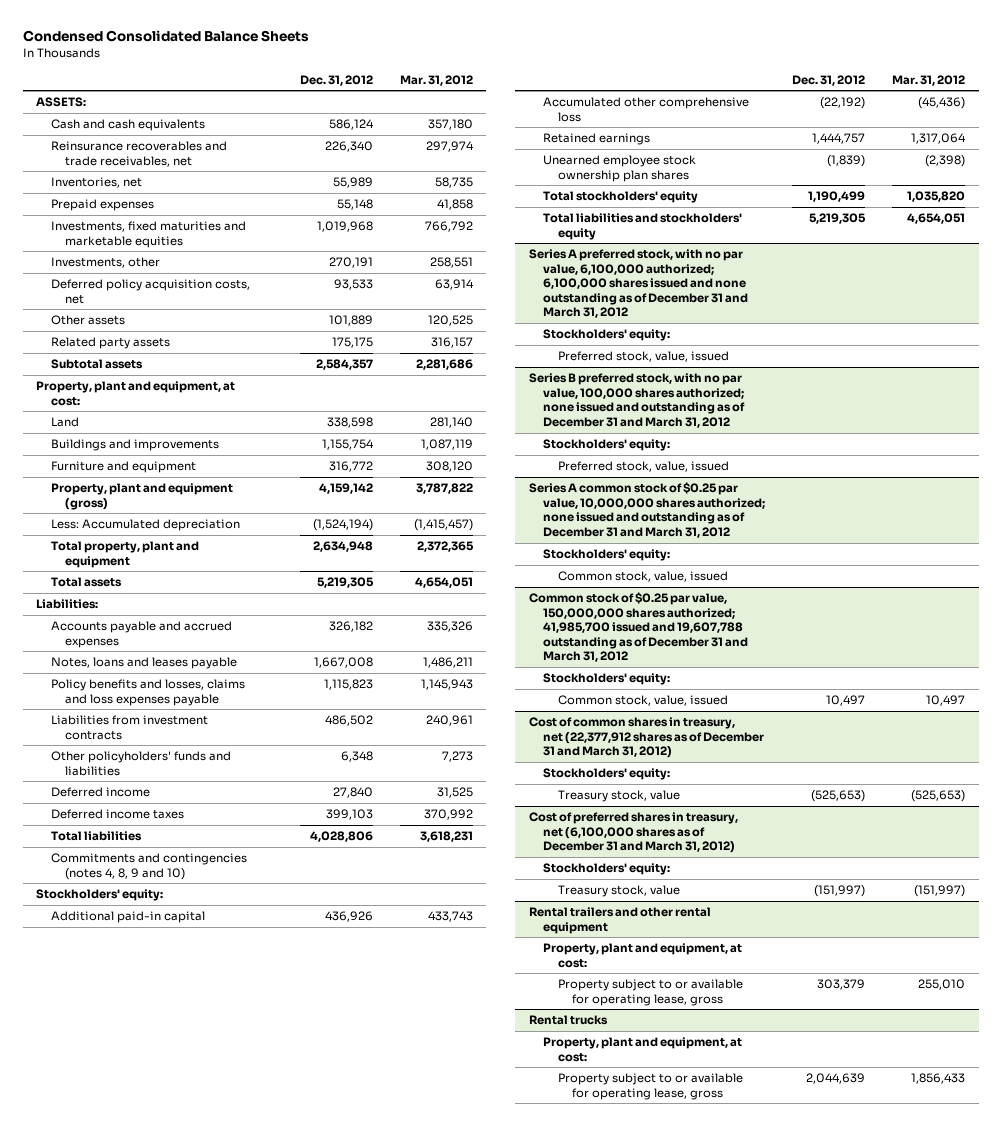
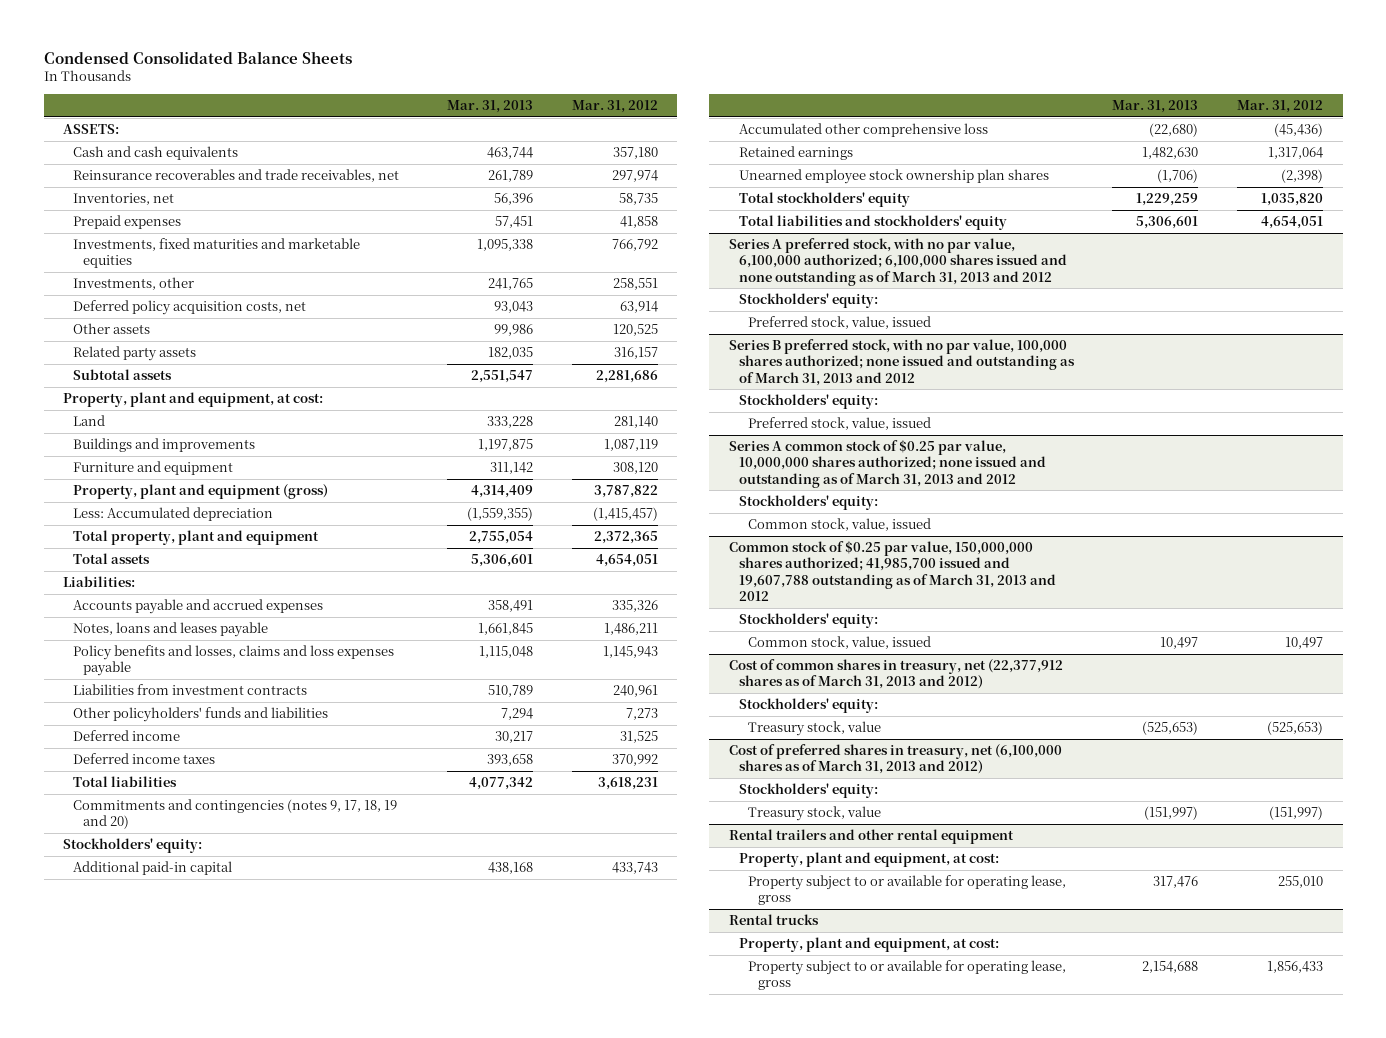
[299,74,373,86] Dec. 31, 2012 -> none
none -> [446,100,533,114] Mar. 31, 2013
[50,853,247,880] Commitments and contingencies (notes 4, 8, 9 and 10) -> [72,799,397,830] Commitments and contingencies (notes 9, 17, 18, 19 and 20)
[528,249,749,319] Series A preferred stock, with no par value, 6,100,000 authorized; 6,100,000 shares issued and none outstanding as of December 31 and March 31, 2012 -> [728,238,1067,286] Series A preferred stock, with no par value, 6,100,000 authorized; 6,100,000 shares issued and none outstanding as of March 31, 2013 and 2012
[528,373,746,428] Series B preferred stock, with no par value, 100,000 shares authorized; none issued and outstanding as of December 31 and March 31, 2012 -> [728,339,1075,386] Series B preferred stock, with no par value, 100,000 shares authorized; none issued and outstanding as of March 31, 2013 and 2012
[528,482,766,538] Series A common stock of $0.25 par value, 10,000,000 shares authorized; none issued and outstanding as of December 31 and March 31, 2012 -> [728,440,1046,488] Series A common stock of $0.25 par value, 10,000,000 shares authorized; none issued and outstanding as of March 31, 2013 and 2012
[528,592,749,663] Common stock of $0.25 par value, 150,000,000 shares authorized; 41,985,700 issued and 19,607,788 outstanding as of December 31 and March 31, 2012 -> [728,541,1056,602] Common stock of $0.25 par value, 150,000,000 shares authorized; 41,985,700 issued and 19,607,788 outstanding as of March 31, 2013 and 2012
[528,717,765,759] Cost of common shares in treasury, net (22,377,912 shares as of December 31 and March 31, 2012) -> [728,659,1063,690] Cost of common shares in treasury, net (22,377,912 shares as of March 31, 2013 and 2012)
[528,812,738,854] Cost of preferred shares in treasury, net (6,100,000 shares as of December 31 and March 31, 2012) -> [728,744,1062,775] Cost of preferred shares in treasury, net (6,100,000 shares as of March 31, 2013 and 2012)

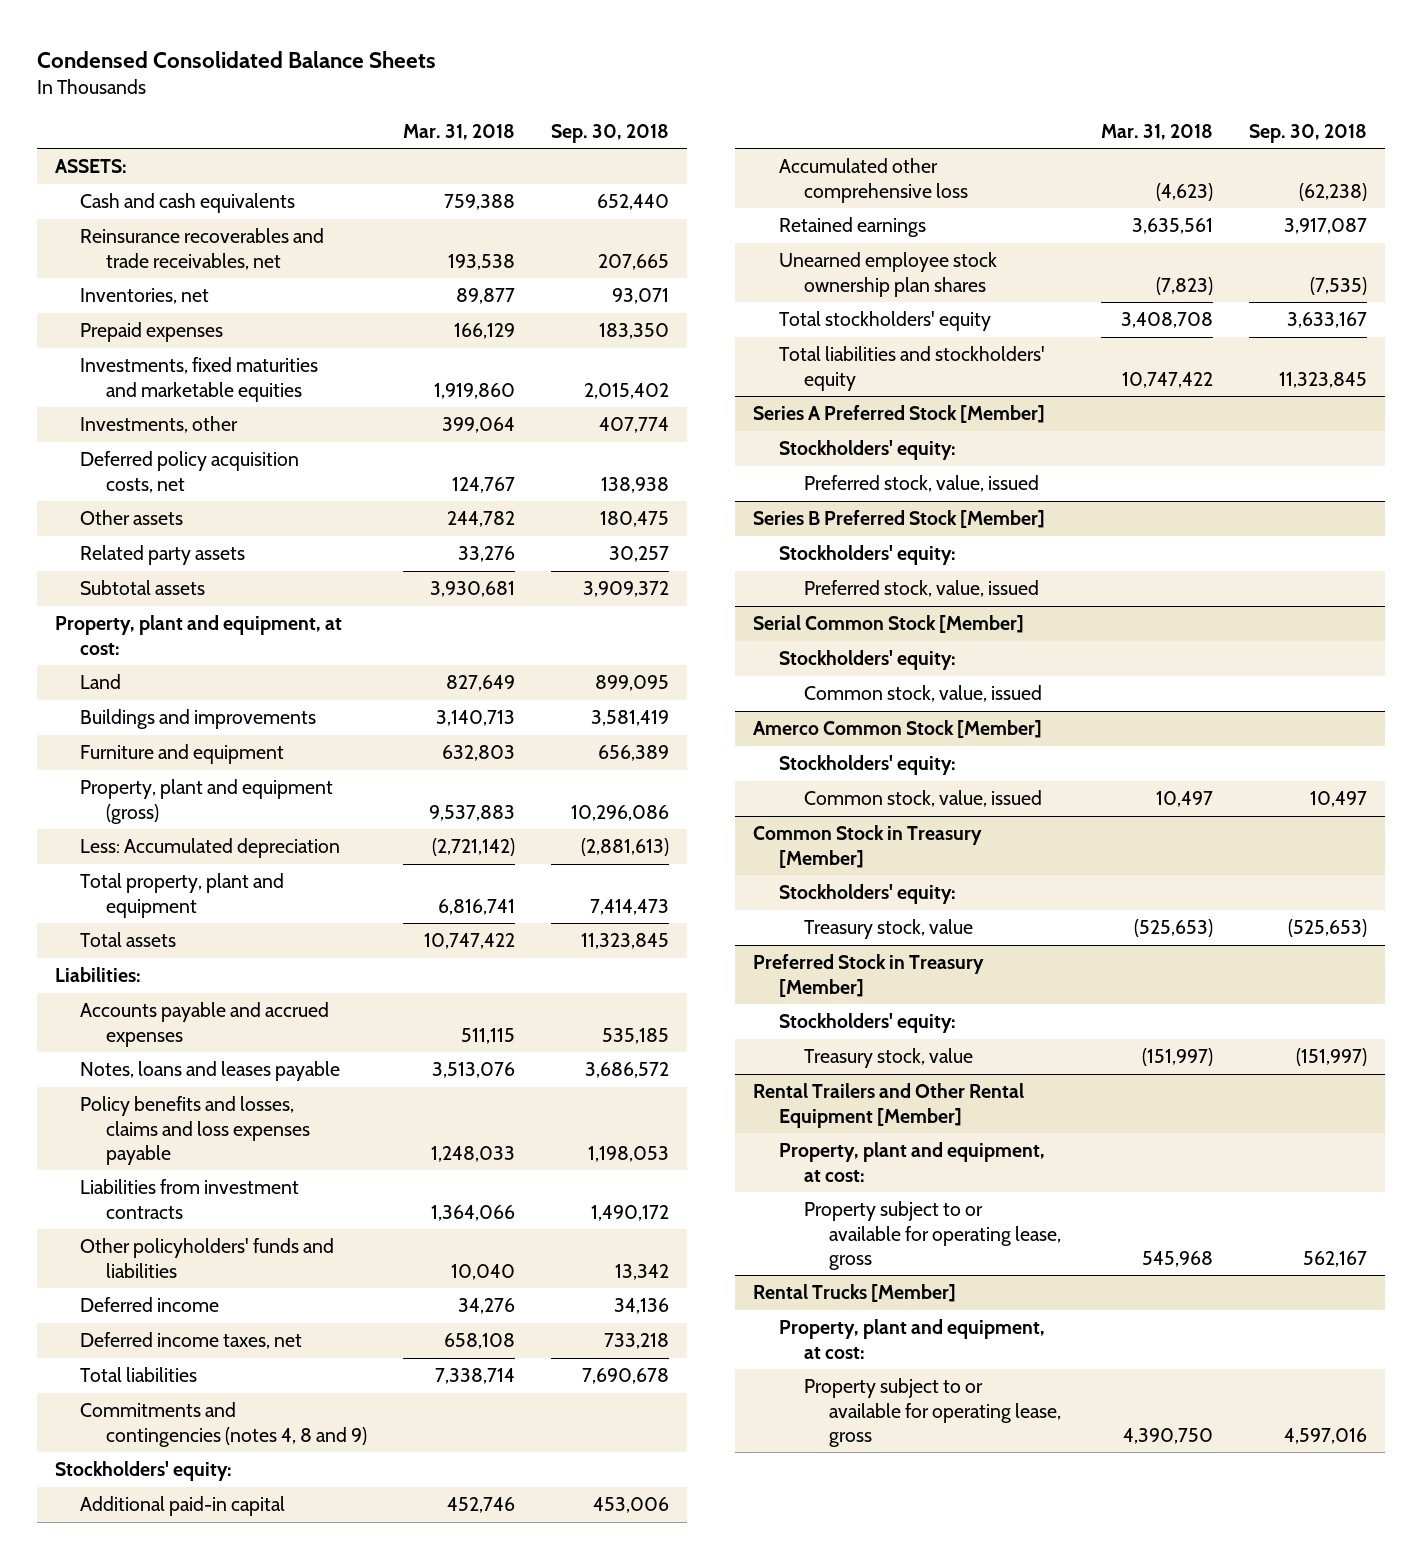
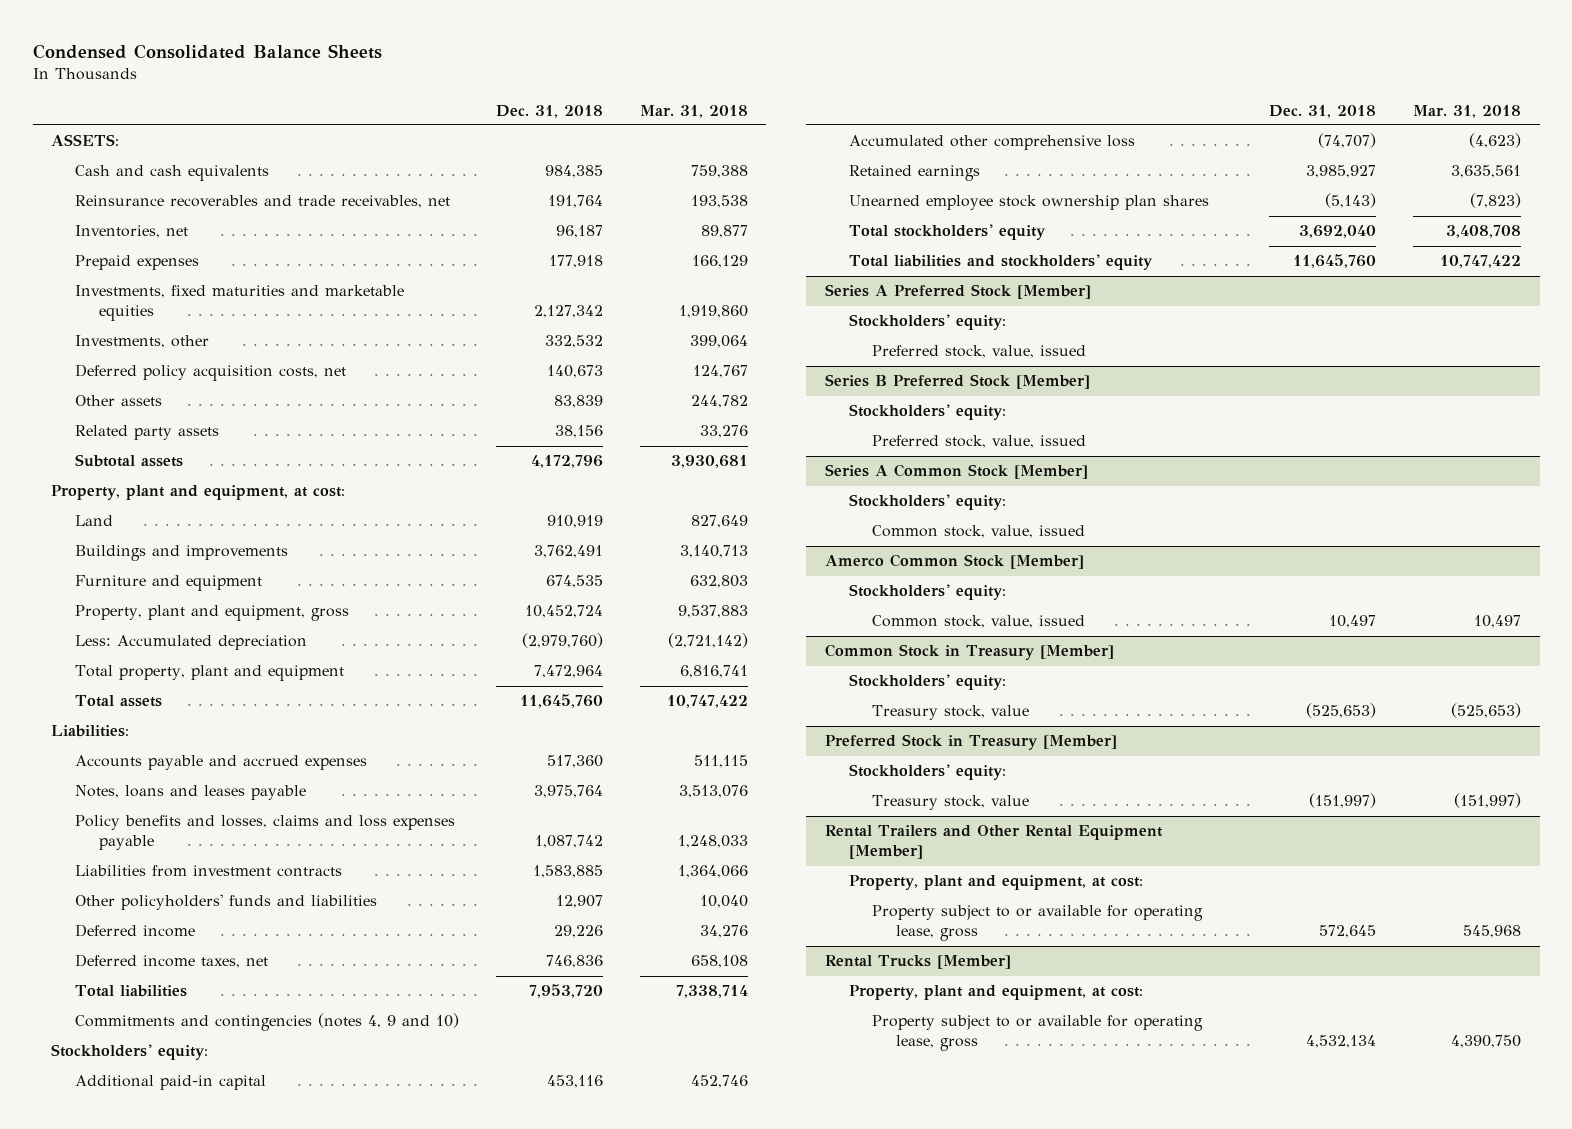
[550,123,669,143] Sep. 30, 2018 -> none
none -> [496,104,604,118] Dec. 31, 2018
[80,779,334,824] Property, plant and equipment (gross) -> [75,605,350,622] Property, plant and equipment, gross
[80,1402,367,1447] Commitments and contingencies (notes 4, 8 and 9) -> [75,1013,460,1032] Commitments and contingencies (notes 4, 9 and 10)
[753,615,1025,634] Serial Common Stock [Member] -> [824,464,1088,480] Series A Common Stock [Member]

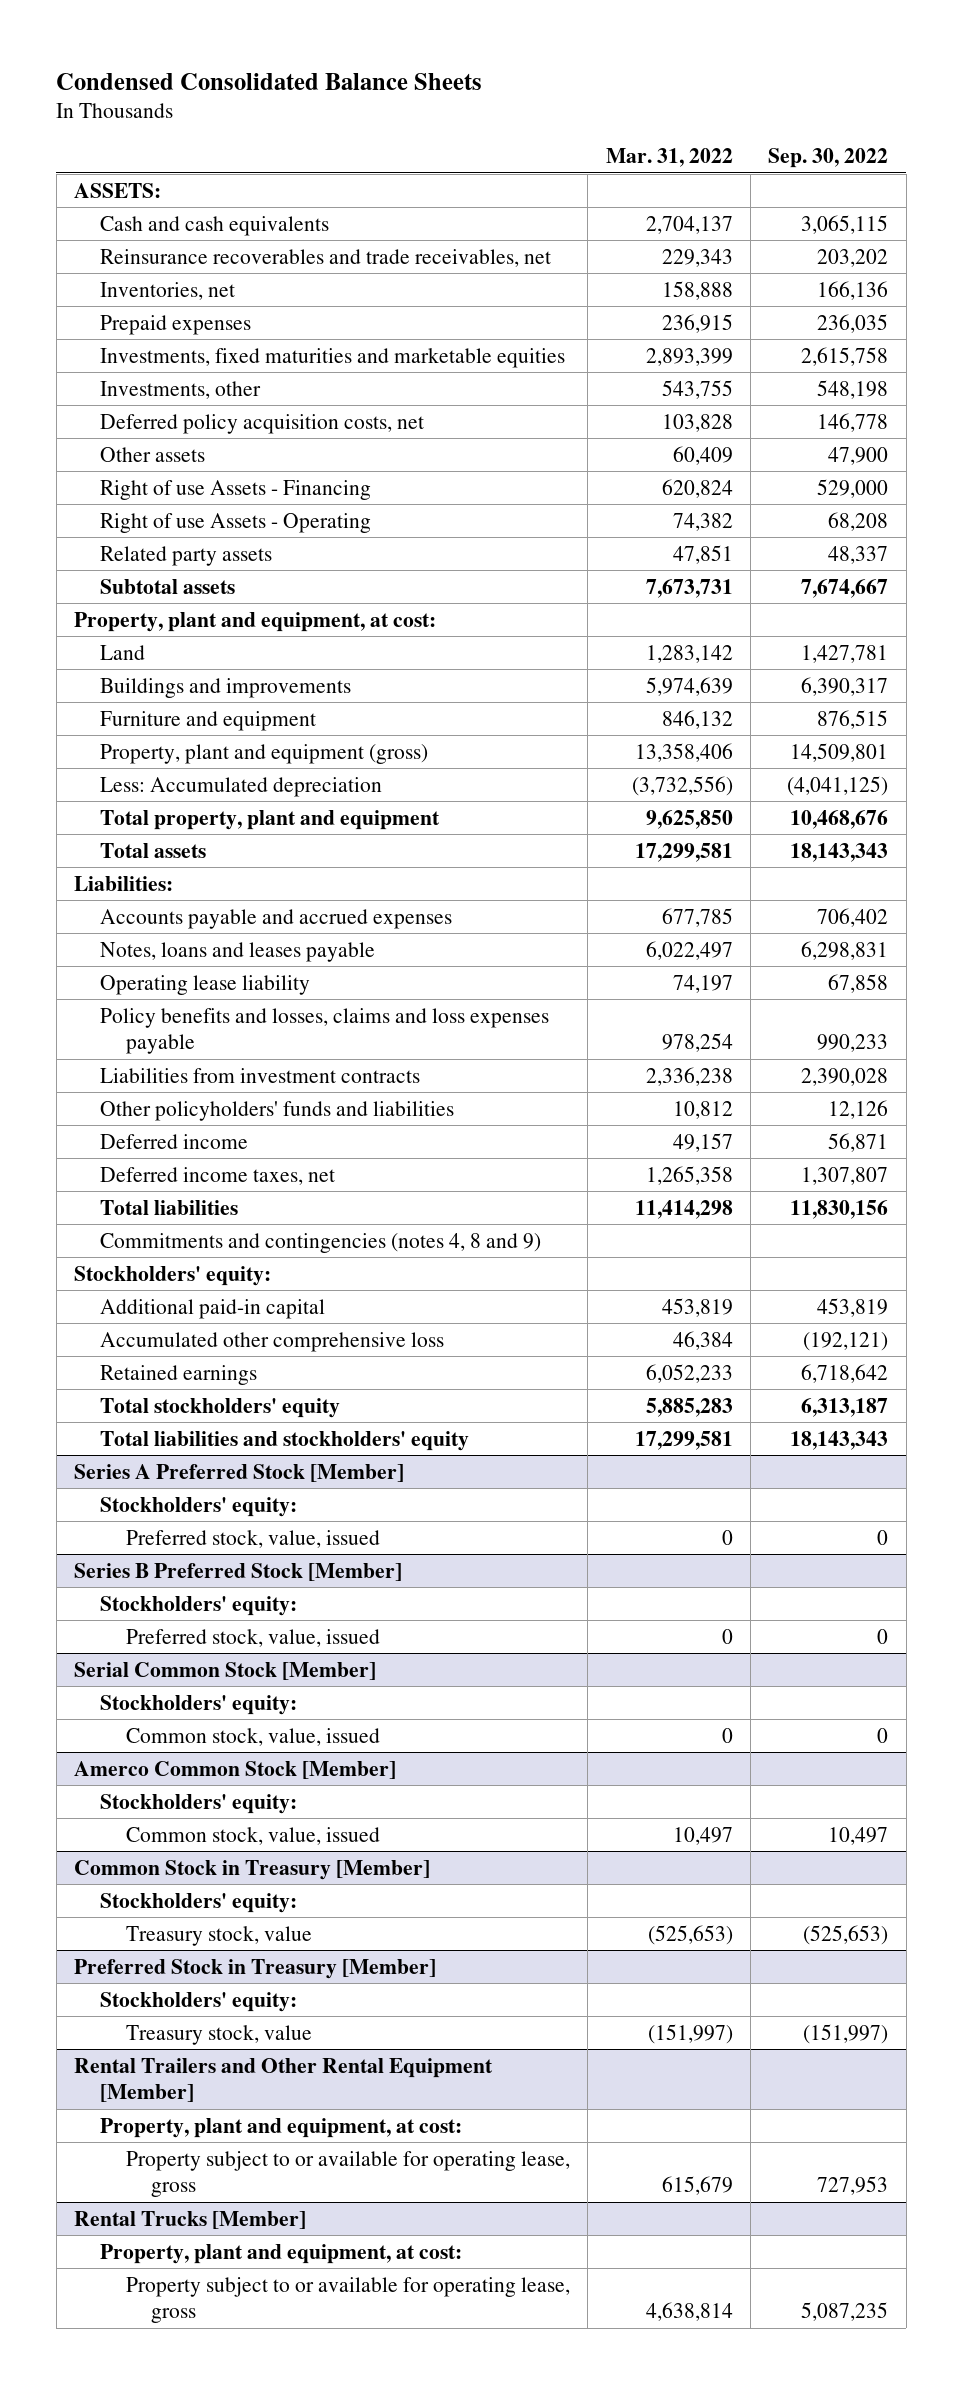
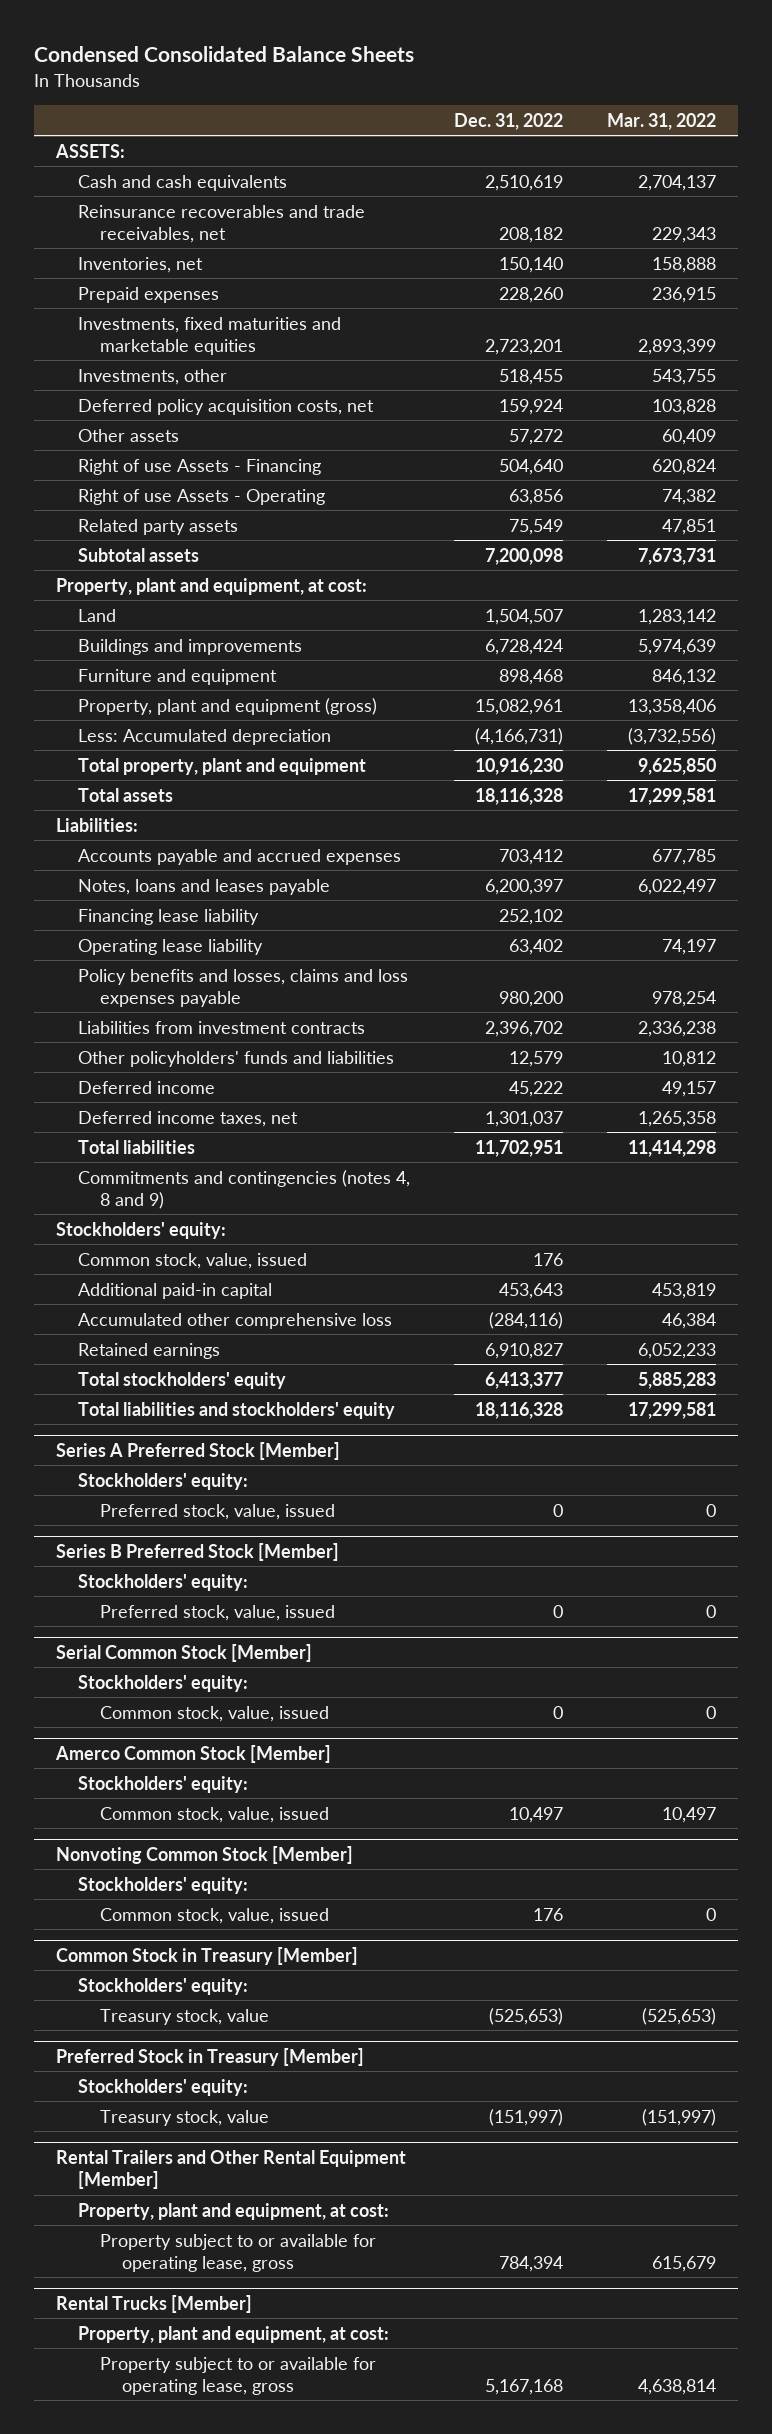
[768,148,889,169] Sep. 30, 2022 -> none
none -> [453,112,563,130] Dec. 31, 2022
none -> [78,908,260,925] Financing lease liability
none -> [78,1252,308,1269] Common stock, value, issued
none -> [56,1845,354,1864] Nonvoting Common Stock [Member]
none -> [78,1876,249,1894] Stockholders' equity:
none -> [100,1907,330,1924] Common stock, value, issued

